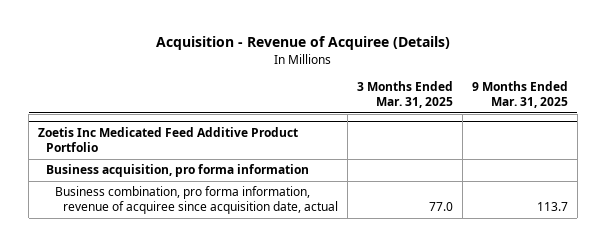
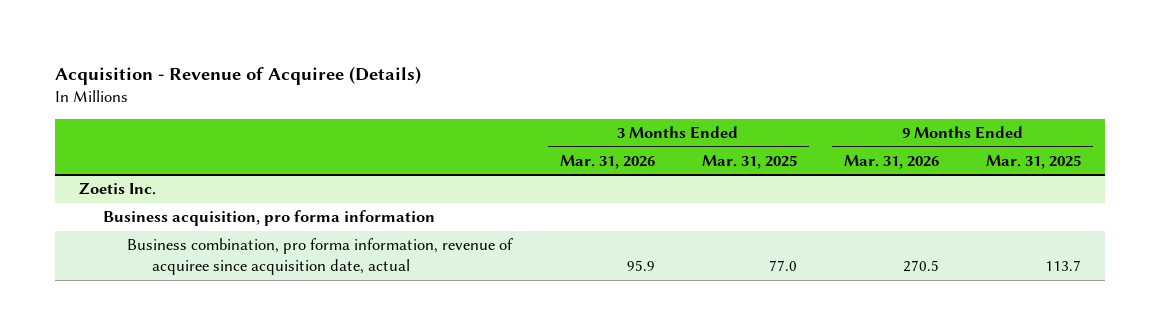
none -> [559,154,655,169] Mar. 31, 2026
none -> [844,154,940,169] Mar. 31, 2026
[37,126,298,153] Zoetis Inc Medicated Feed Additive Product Portfolio -> [78,182,156,196] Zoetis Inc.

